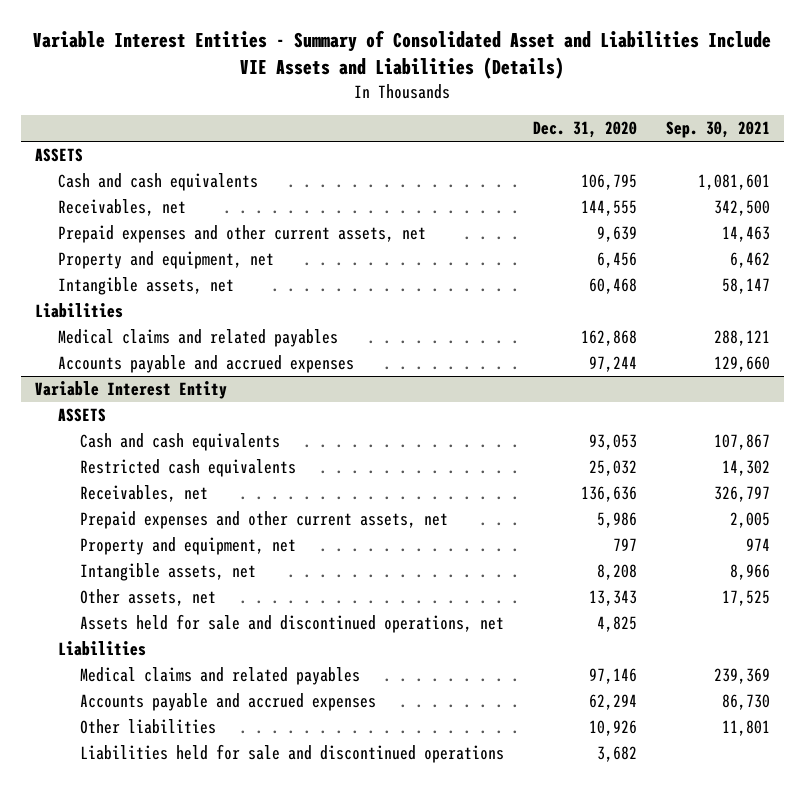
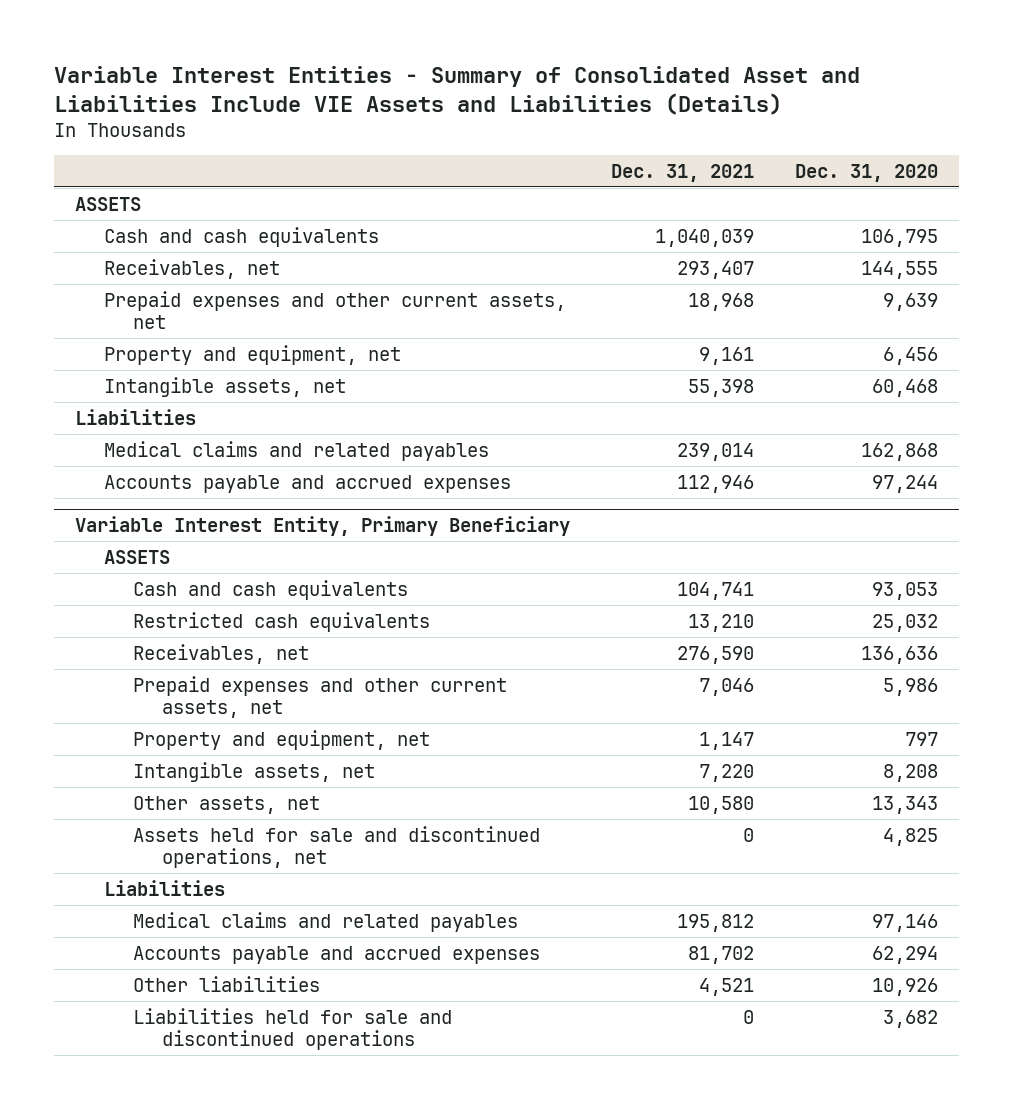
[665,121,770,139] Sep. 30, 2021 -> none
none -> [610,163,754,182] Dec. 31, 2021
[34,381,227,400] Variable Interest Entity -> [74,515,570,536] Variable Interest Entity, Primary Beneficiary

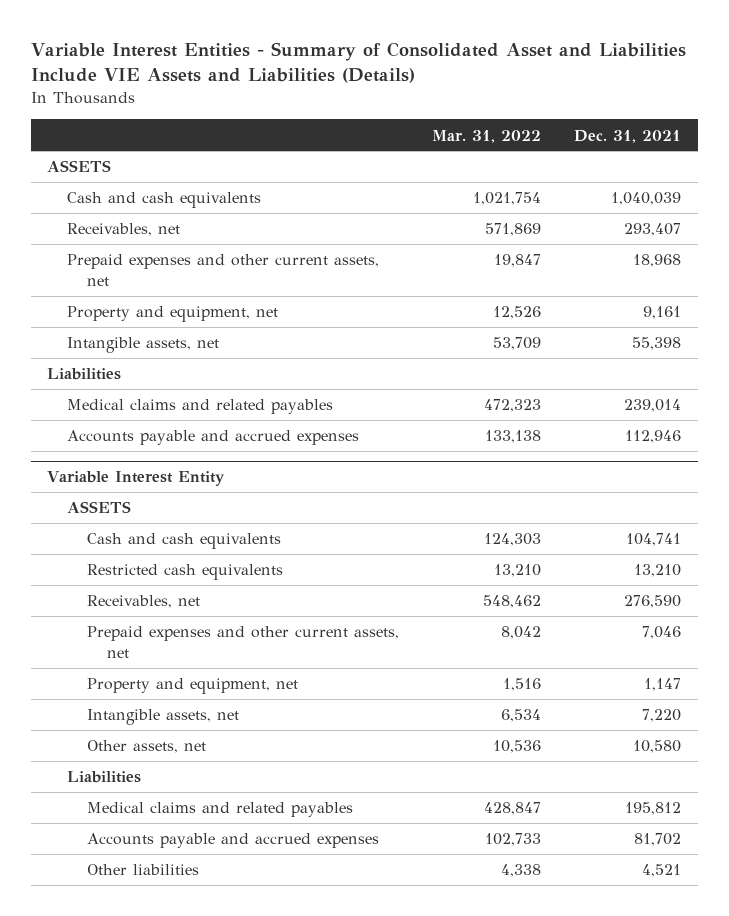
[795,163,939,182] Dec. 31, 2020 -> none
none -> [432,129,542,143] Mar. 31, 2022
[74,515,570,536] Variable Interest Entity, Primary Beneficiary -> [47,471,226,487] Variable Interest Entity
[132,825,540,869] Assets held for sale and discontinued operations, net -> none
[132,1007,452,1051] Liabilities held for sale and discontinued operations -> none

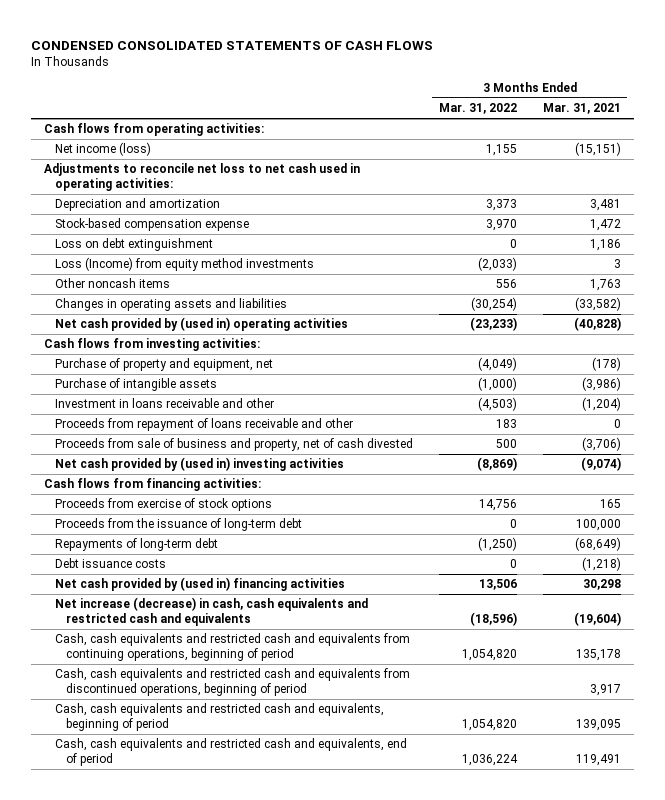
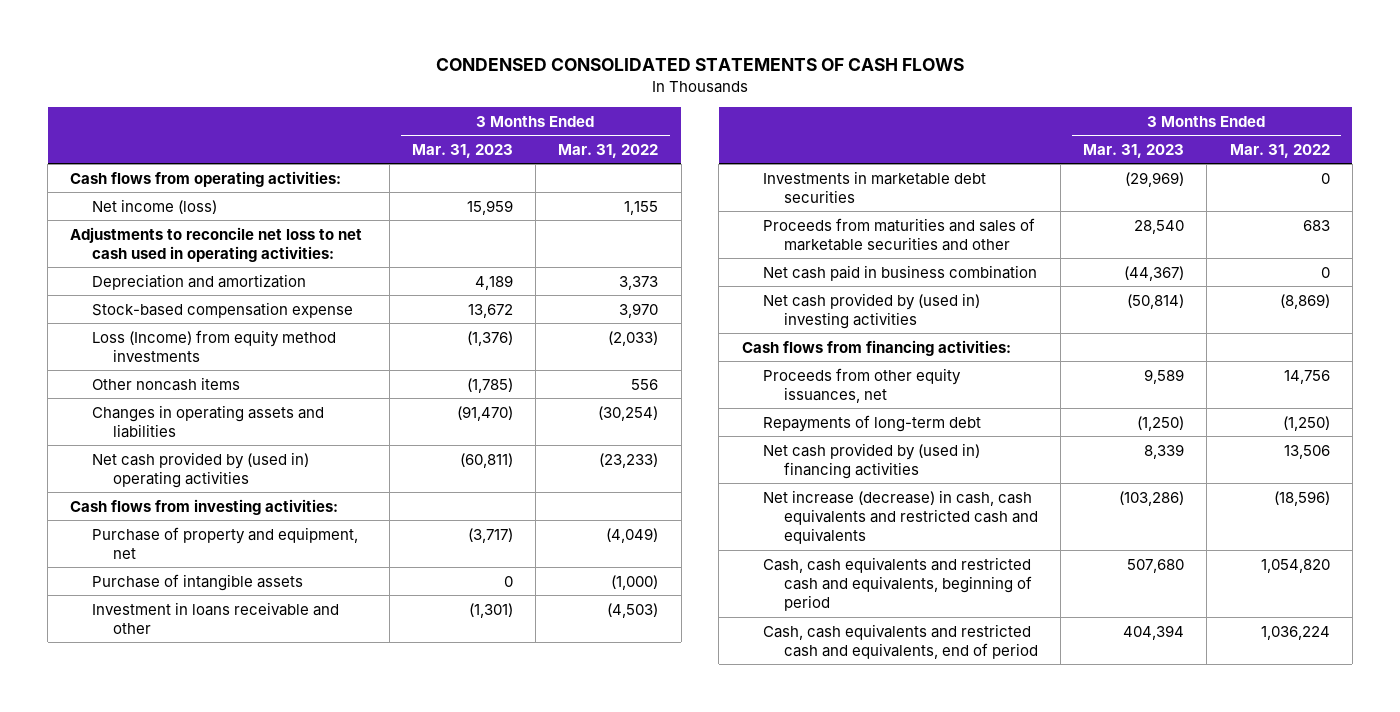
[542,103,621,115] Mar. 31, 2021 -> none
none -> [412,143,514,158] Mar. 31, 2023
[55,238,214,252] Loss on debt extinguishment -> none
[55,418,354,432] Proceeds from repayment of loans receivable and other -> none
[55,438,414,452] Proceeds from sale of business and property, net of cash divested -> none
none -> [762,170,986,203] Investments in marketable debt securities
none -> [762,217,1035,251] Proceeds from maturities and sales of marketable securities and other
none -> [762,264,1037,281] Net cash paid in business combination
[55,518,303,532] Proceeds from the issuance of long-term debt -> none
[55,498,273,512] Proceeds from exercise of stock options -> [762,367,961,403] Proceeds from other equity issuances, net
[55,558,167,569] Debt issuance costs -> none
[55,633,411,661] Cash, cash equivalents and restricted cash and equivalents from continuing operations, beginning of period -> none
[55,668,411,696] Cash, cash equivalents and restricted cash and equivalents from discontinued operations, beginning of period -> none

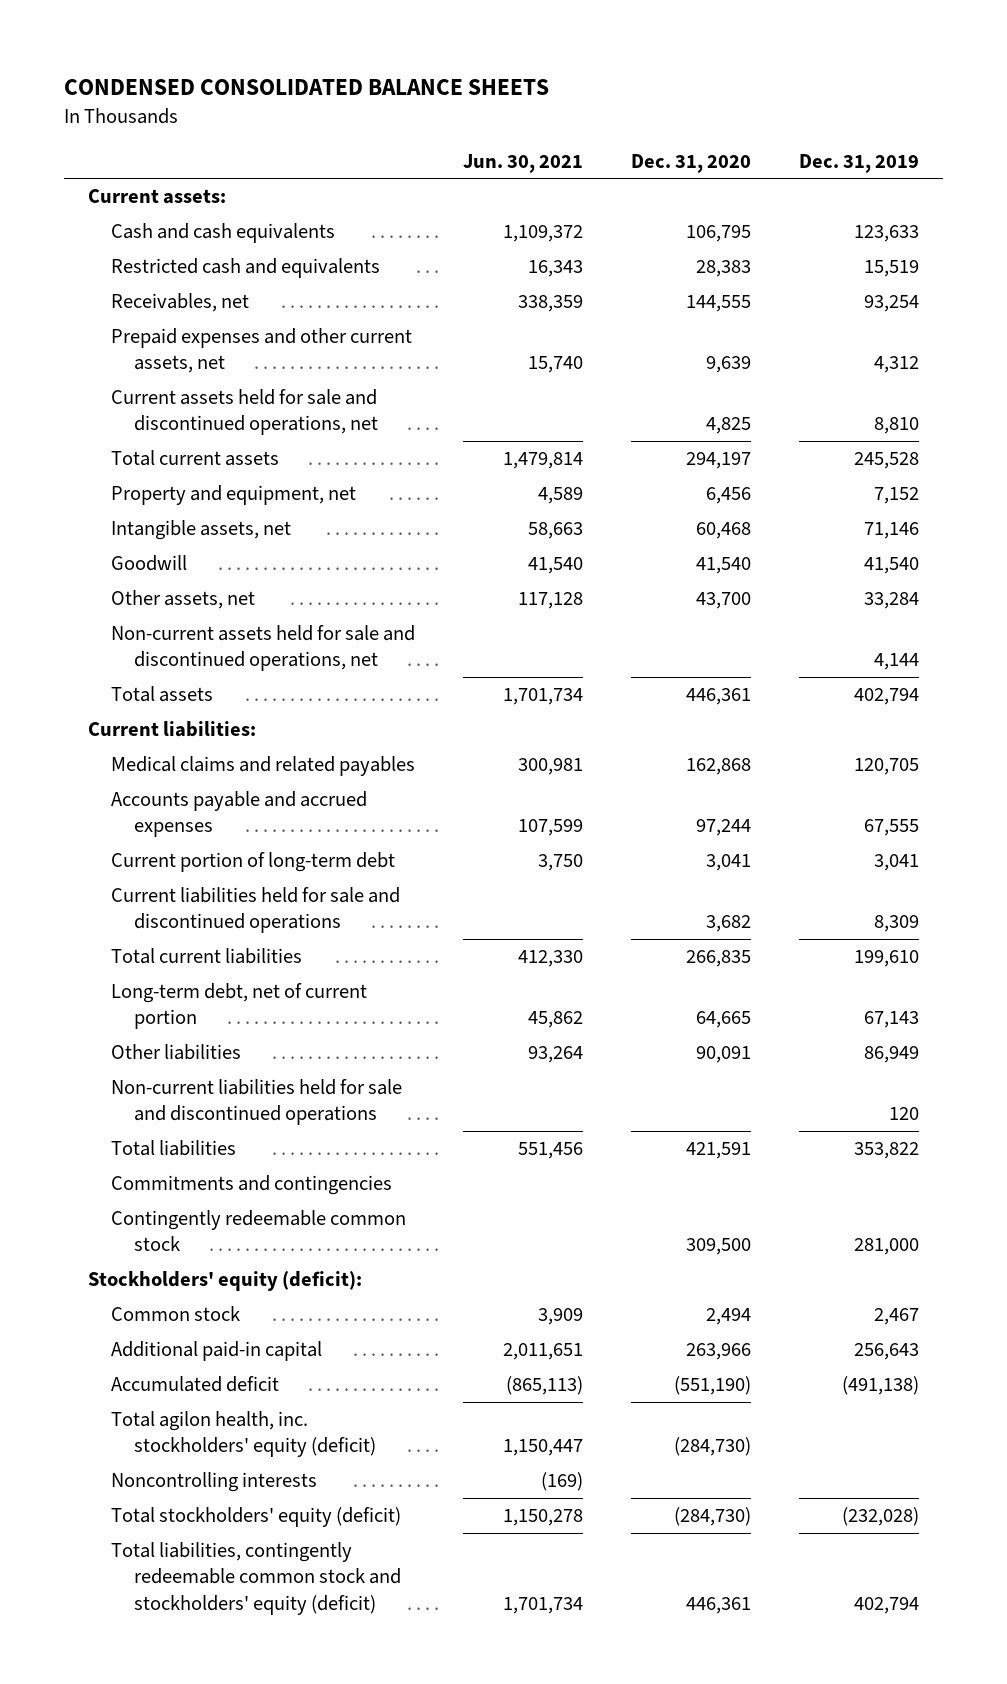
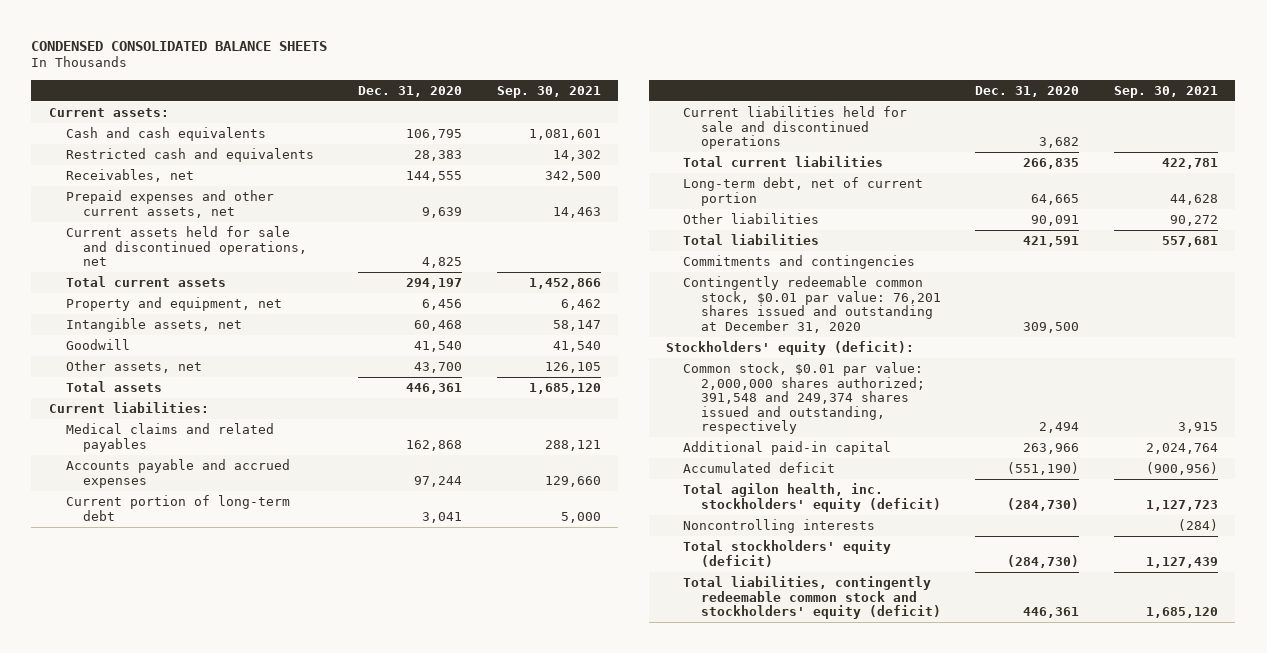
[463,153,584,173] Jun. 30, 2021 -> none
[799,153,920,173] Dec. 31, 2019 -> none
none -> [496,85,601,98] Sep. 30, 2021
[111,625,416,672] Non-current assets held for sale and discontinued operations, net -> none
[111,1079,403,1126] Non-current liabilities held for sale and discontinued operations -> none
[111,1210,407,1252] Contingently redeemable common stock -> [683,276,941,333] Contingently redeemable common stock, $0.01 par value: 76,201 shares issued and outstanding at December 31, 2020
[111,1306,241,1322] Common stock -> [683,362,925,434] Common stock, $0.01 par value: 2,000,000 shares authorized; 391,548 and 249,374 shares issued and outstanding, respectively

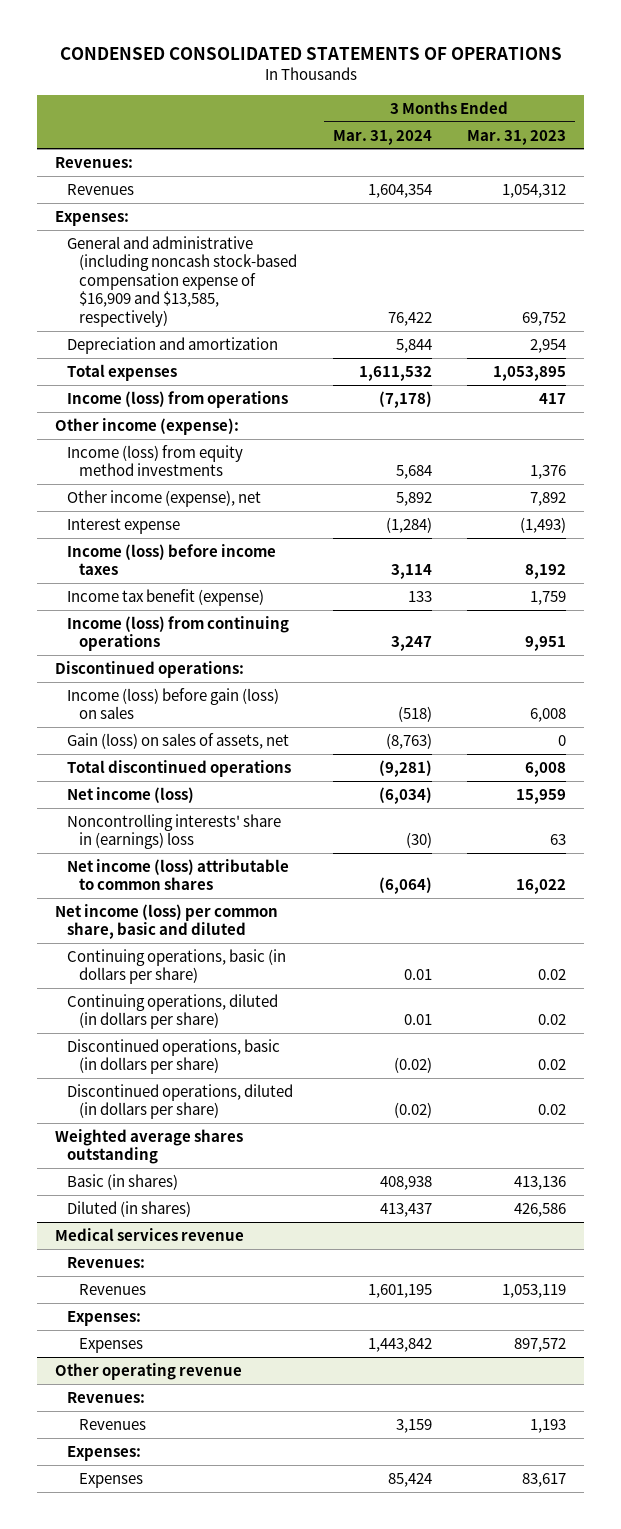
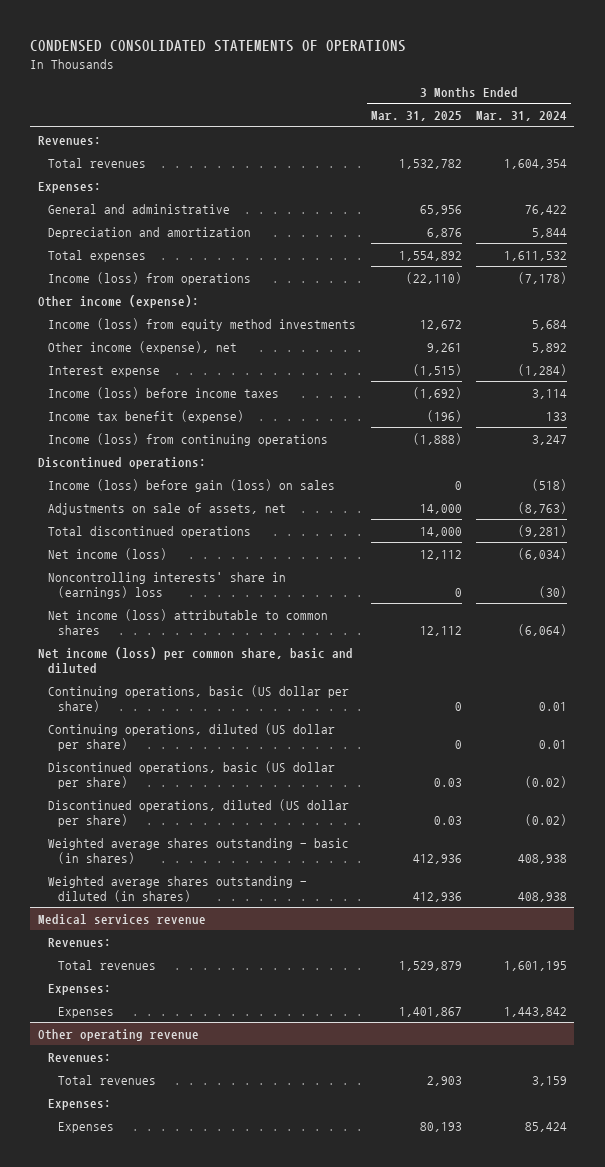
[467,129,567,145] Mar. 31, 2023 -> none
none -> [370,111,462,122] Mar. 31, 2025
[67,183,135,195] Revenues -> [47,157,146,168] Total revenues
[67,235,298,328] General and administrative (including noncash stock-based compensation expense of $16,909 and $13,585, respectively) -> [47,203,230,214] General and administrative
[67,732,290,749] Gain (loss) on sales of assets, net -> [47,502,286,515] Adjustments on sale of assets, net
[55,1128,244,1165] Weighted average shares outstanding -> none
[67,948,287,985] Continuing operations, basic (in dollars per share) -> [47,684,349,712] Continuing operations, basic (US dollar per share)
[67,993,279,1030] Continuing operations, diluted (in dollars per share) -> [47,722,335,751] Continuing operations, diluted (US dollar per share)
[67,1038,281,1075] Discontinued operations, basic (in dollars per share) -> [47,760,335,789] Discontinued operations, basic (US dollar per share)
[67,1083,294,1120] Discontinued operations, diluted (in dollars per share) -> [47,798,349,827] Discontinued operations, diluted (US dollar per share)
[67,1173,179,1190] Basic (in shares) -> [47,837,349,864] Weighted average shares outstanding - basic (in shares)
[67,1200,192,1217] Diluted (in shares) -> [47,875,307,902] Weighted average shares outstanding - diluted (in shares)
[379,1202,432,1217] 413,437 -> [518,891,568,902] 408,938
[79,1283,147,1295] Revenues -> [58,959,157,970] Total revenues
[79,1418,147,1430] Revenues -> [58,1074,157,1085] Total revenues

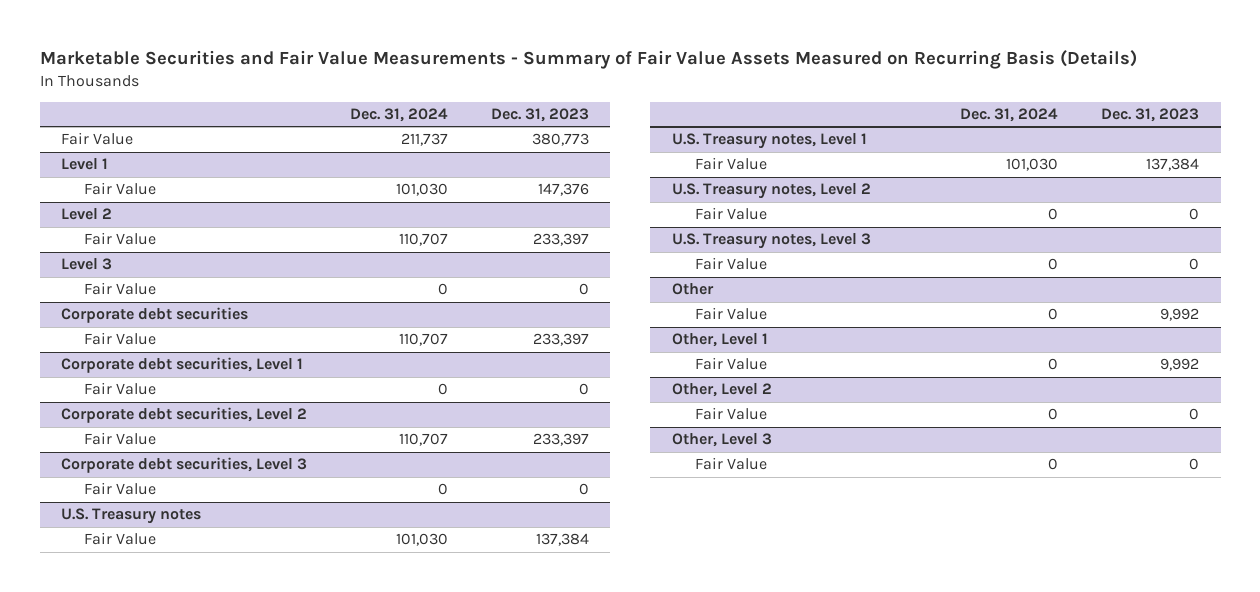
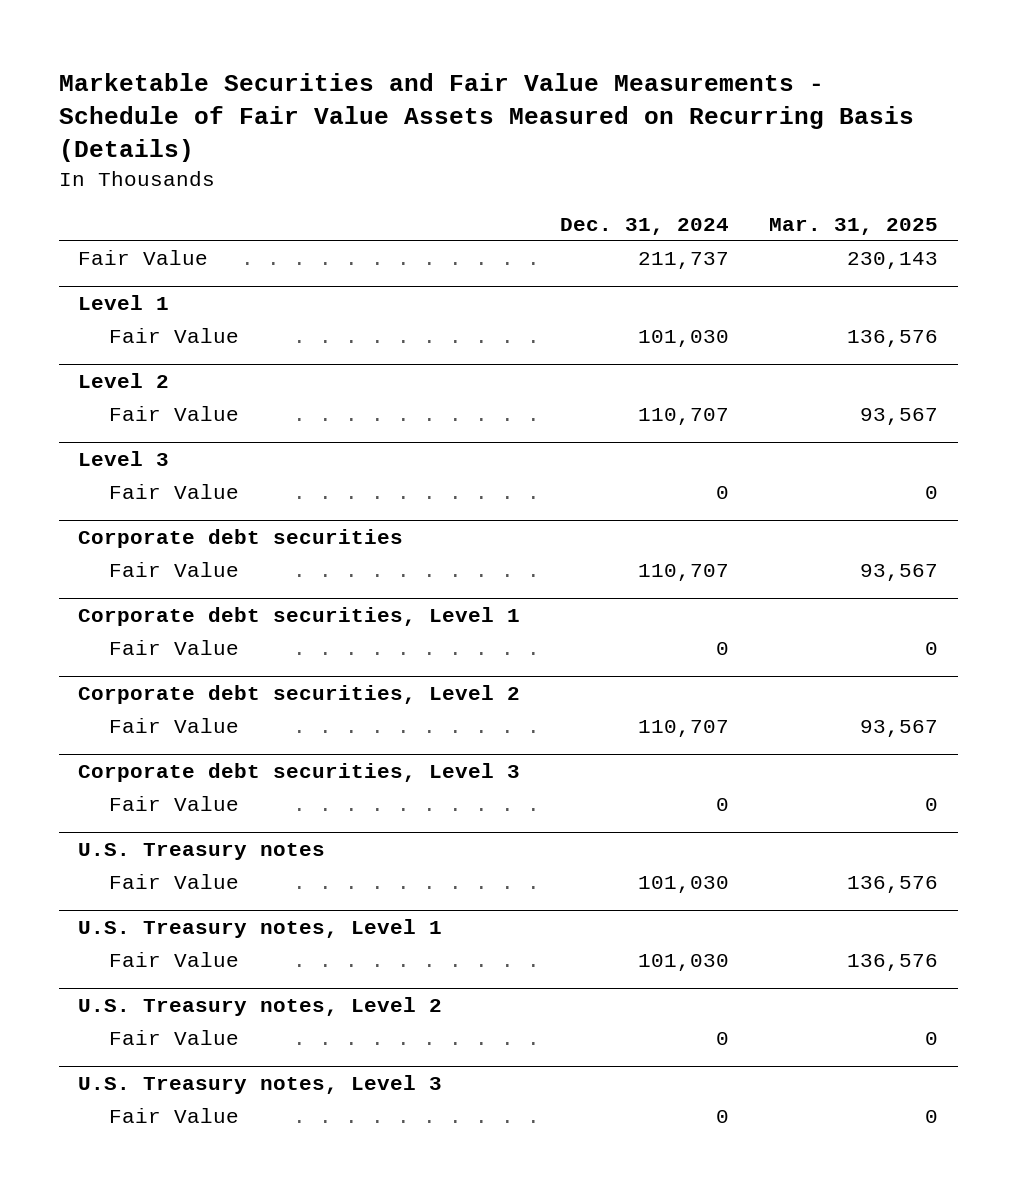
[39,50,1137,70] Marketable Securities and Fair Value Measurements - Summary of Fair Value Assets Measured on Recurring Basis (Details) -> [58,73,914,163] Marketable Securities and Fair Value Measurements - Schedule of Fair Value Assets Measured on Recurring Basis (Details)
[490,107,589,122] Dec. 31, 2023 -> none
none -> [769,217,939,235] Mar. 31, 2025
[671,283,714,296] Other -> none
[694,307,767,321] Fair Value -> none
[671,333,768,348] Other, Level 1 -> none
[694,357,767,371] Fair Value -> none
[671,383,772,398] Other, Level 2 -> none
[694,407,767,421] Fair Value -> none
[671,433,772,448] Other, Level 3 -> none
[694,457,767,471] Fair Value -> none

